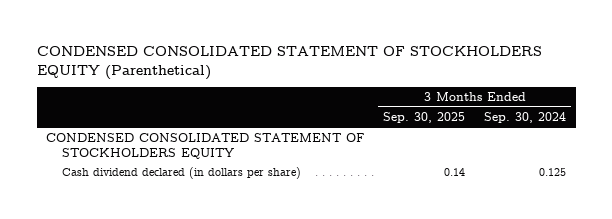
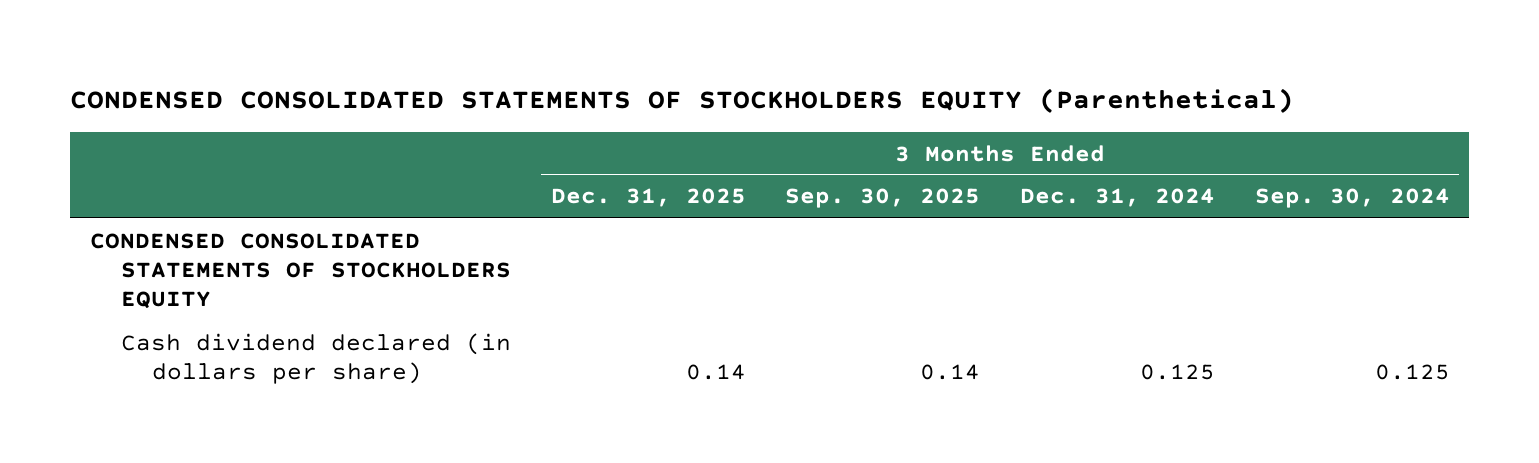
[36,45,542,80] CONDENSED CONSOLIDATED STATEMENT OF STOCKHOLDERS EQUITY (Parenthetical) -> [70,87,1295,113] CONDENSED CONSOLIDATED STATEMENTS OF STOCKHOLDERS EQUITY (Parenthetical)
none -> [550,188,746,208] Dec. 31, 2025
none -> [1019,188,1215,208] Dec. 31, 2024
[46,133,365,159] CONDENSED CONSOLIDATED STATEMENT OF STOCKHOLDERS EQUITY -> [89,232,512,310] CONDENSED CONSOLIDATED STATEMENTS OF STOCKHOLDERS EQUITY

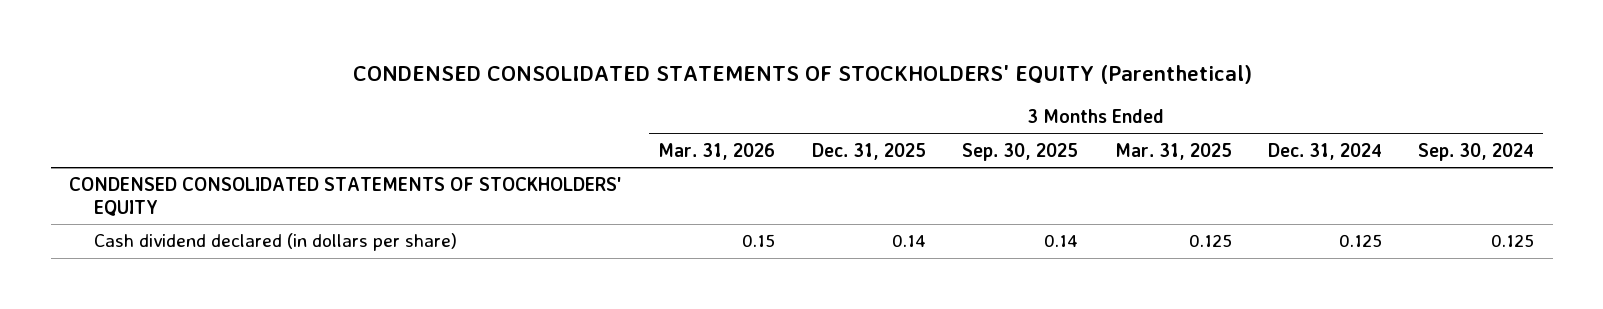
[70,87,1295,113] CONDENSED CONSOLIDATED STATEMENTS OF STOCKHOLDERS EQUITY (Parenthetical) -> [352,64,1252,84] CONDENSED CONSOLIDATED STATEMENTS OF STOCKHOLDERS' EQUITY (Parenthetical)
none -> [658,142,776,160] Mar. 31, 2026
none -> [1114,142,1232,160] Mar. 31, 2025
[89,232,512,310] CONDENSED CONSOLIDATED STATEMENTS OF STOCKHOLDERS EQUITY -> [69,177,623,216] CONDENSED CONSOLIDATED STATEMENTS OF STOCKHOLDERS' EQUITY

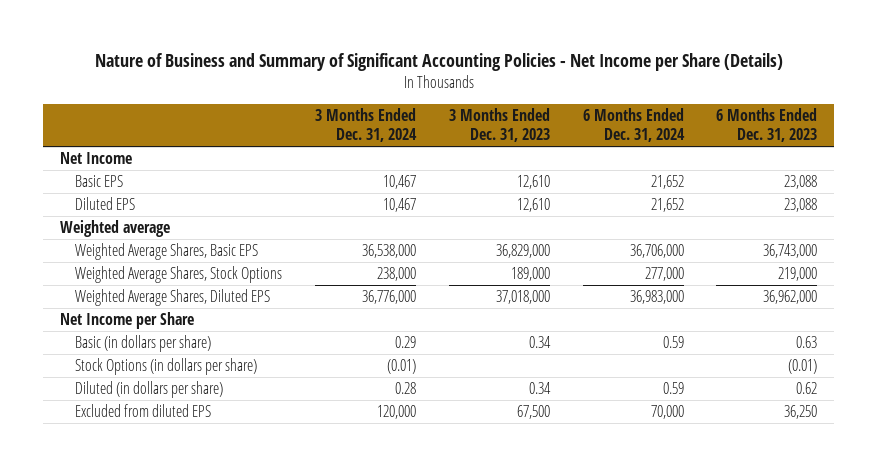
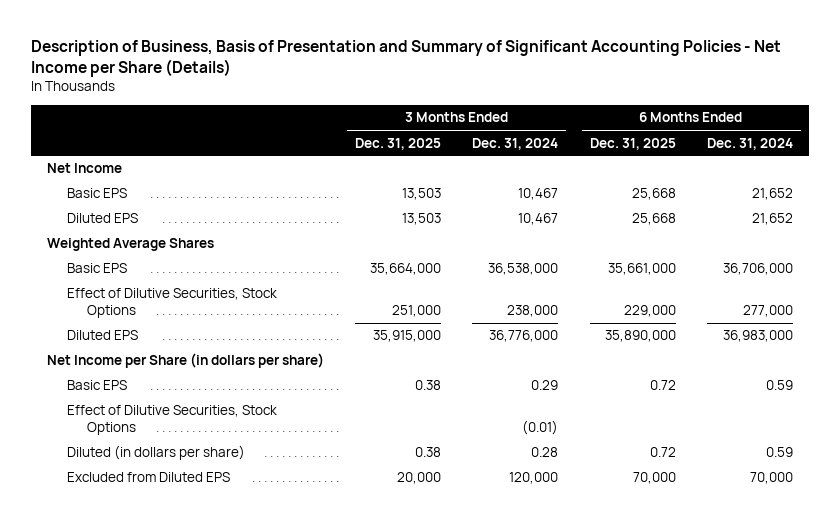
[94,53,783,72] Nature of Business and Summary of Significant Accounting Policies - Net Income per Share (Details) -> [31,40,782,78] Description of Business, Basis of Presentation and Summary of Significant Accounting Policies - Net Income per Share (Details)
[448,108,550,143] 3 Months Ended Dec. 31, 2023 -> none
[716,108,818,143] 6 Months Ended Dec. 31, 2023 -> none
none -> [355,137,442,150] Dec. 31, 2025
none -> [589,137,676,150] Dec. 31, 2025
[59,220,170,238] Weighted average -> [46,238,214,252] Weighted Average Shares
[75,243,259,261] Weighted Average Shares, Basic EPS -> [66,263,127,274] Basic EPS
[75,266,283,284] Weighted Average Shares, Stock Options -> [66,288,277,319] Effect of Dilutive Securities, Stock Options
[75,289,271,307] Weighted Average Shares, Diluted EPS -> [66,330,138,341] Diluted EPS
[59,312,194,330] Net Income per Share -> [46,353,324,369] Net Income per Share (in dollars per share)
[75,335,212,353] Basic (in dollars per share) -> [66,380,127,391] Basic EPS
[75,358,258,376] Stock Options (in dollars per share) -> [66,405,277,436] Effect of Dilutive Securities, Stock Options
[75,404,212,418] Excluded from diluted EPS -> [66,472,230,483] Excluded from Diluted EPS

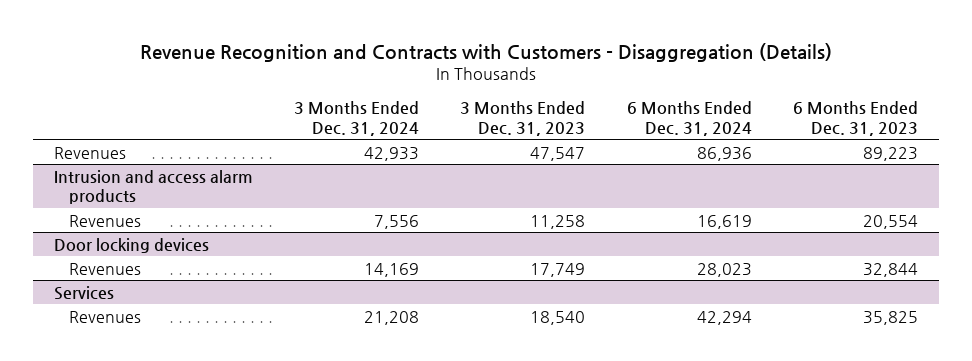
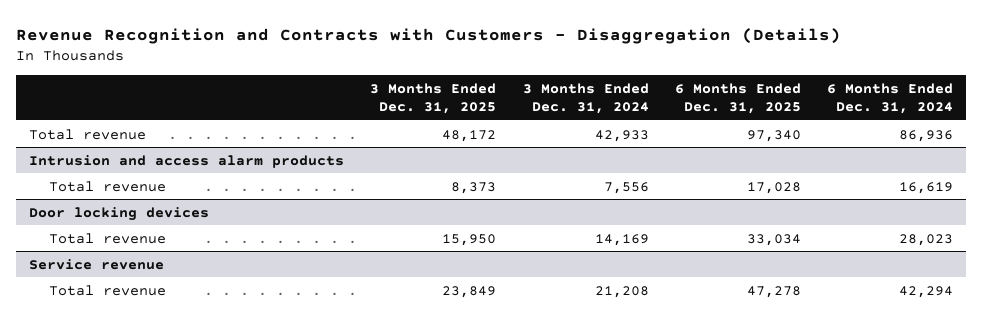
[460,101,586,136] 3 Months Ended Dec. 31, 2023 -> none
[793,101,919,136] 6 Months Ended Dec. 31, 2023 -> none
none -> [370,82,497,114] 3 Months Ended Dec. 31, 2025
none -> [674,82,801,114] 6 Months Ended Dec. 31, 2025
[53,146,126,159] Revenues -> [29,128,147,140] Total revenue
[69,214,142,227] Revenues -> [49,180,167,192] Total revenue
[69,262,142,275] Revenues -> [49,232,167,244] Total revenue
[53,285,114,300] Services -> [29,258,165,270] Service revenue
[69,310,142,323] Revenues -> [49,284,167,296] Total revenue

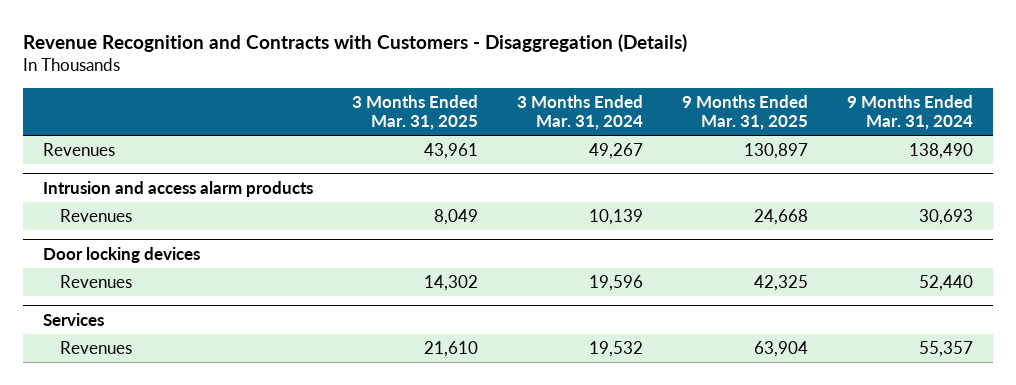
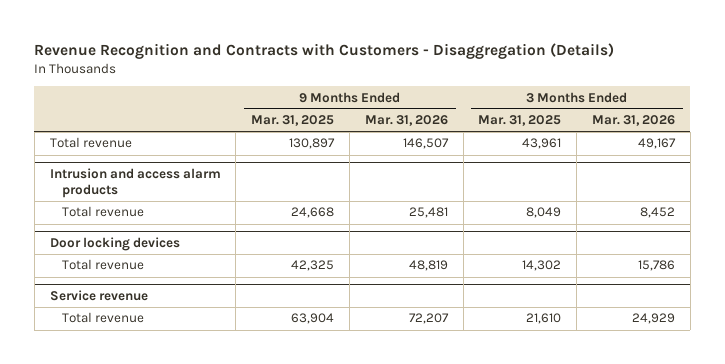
[516,94,643,131] 3 Months Ended Mar. 31, 2024 -> none
[847,94,974,131] 9 Months Ended Mar. 31, 2024 -> none
none -> [364,115,448,127] Mar. 31, 2026
none -> [592,115,676,127] Mar. 31, 2026
[42,142,115,156] Revenues -> [49,137,132,149] Total revenue
[59,208,132,222] Revenues -> [62,206,145,218] Total revenue
[59,274,132,288] Revenues -> [62,259,145,271] Total revenue
[42,312,104,326] Services -> [49,290,148,302] Service revenue
[59,340,132,354] Revenues -> [62,312,145,324] Total revenue

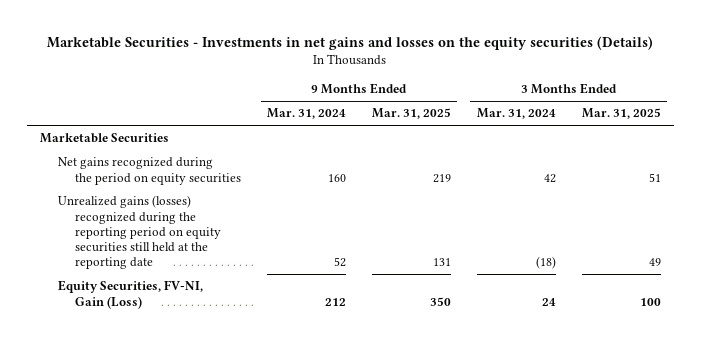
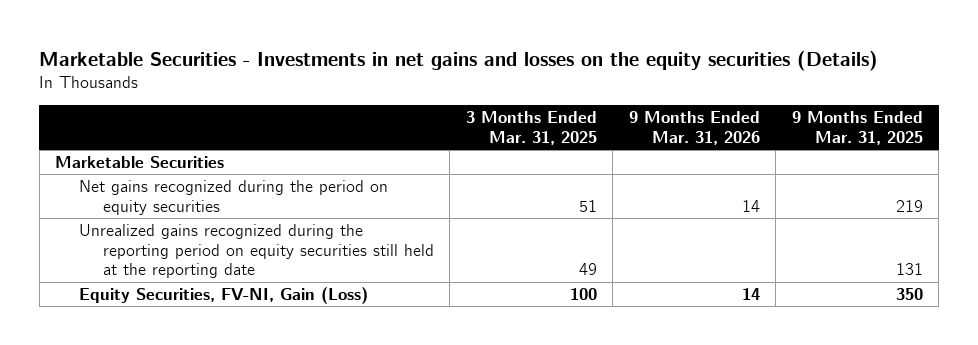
[267,108,347,120] Mar. 31, 2024 -> none
[476,108,556,120] Mar. 31, 2024 -> none
none -> [628,111,760,146] 9 Months Ended Mar. 31, 2026
[57,195,222,270] Unrealized gains (losses) recognized during the reporting period on equity securities still held at the reporting date -> [79,224,434,279] Unrealized gains recognized during the reporting period on equity securities still held at the reporting date

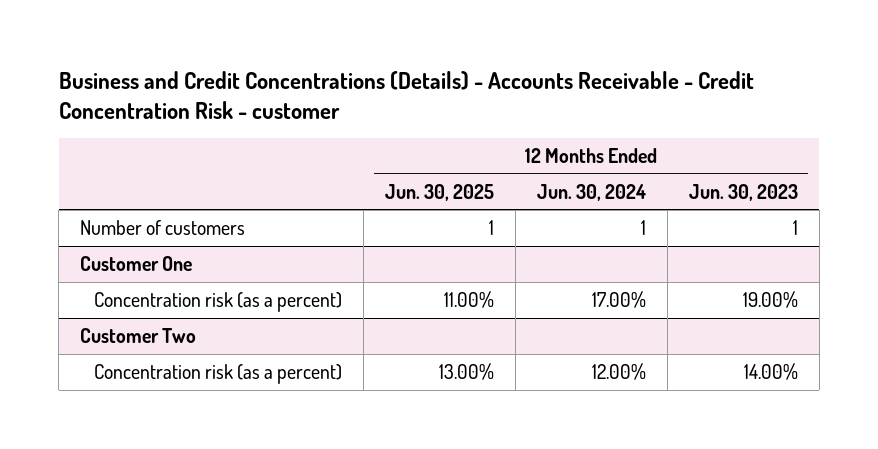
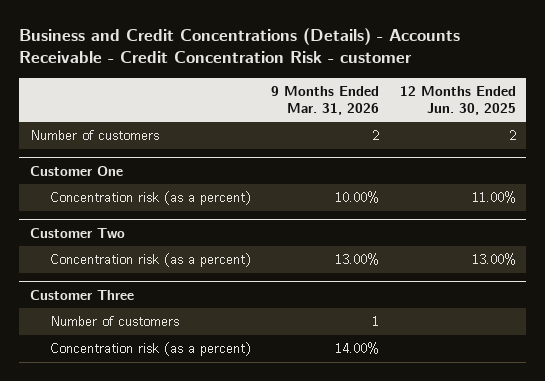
[536,183,646,201] Jun. 30, 2024 -> none
[688,183,798,201] Jun. 30, 2023 -> none
none -> [271,85,380,115] 9 Months Ended Mar. 31, 2026
[488,219,494,235] 1 -> [508,130,516,141] 2
none -> [29,289,134,300] Customer Three
none -> [49,316,179,327] Number of customers
none -> [49,342,251,357] Concentration risk (as a percent)

